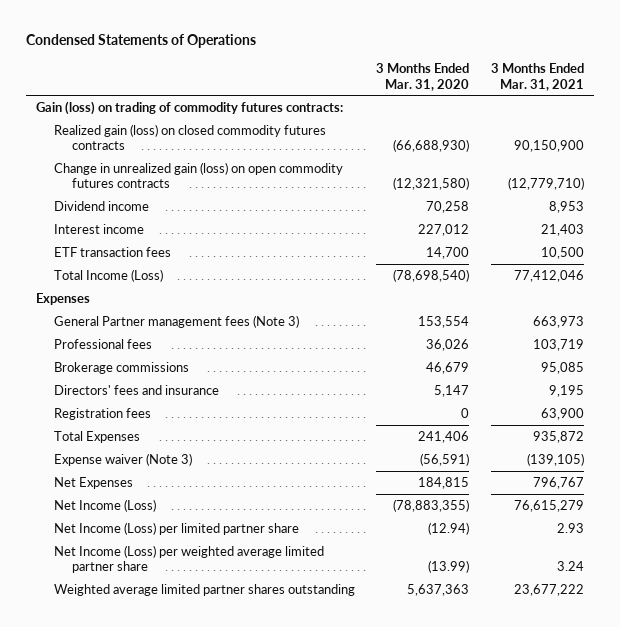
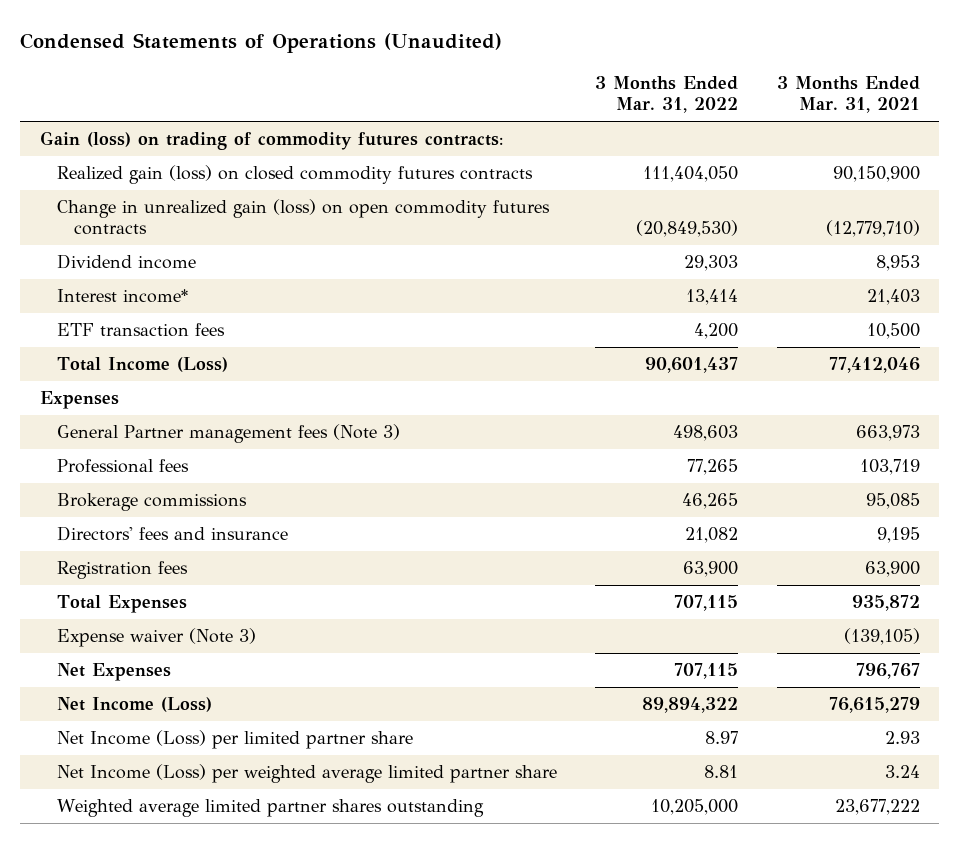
[25,33,256,48] Condensed Statements of Operations -> [20,33,503,54] Condensed Statements of Operations (Unaudited)
[376,62,470,91] 3 Months Ended Mar. 31, 2020 -> none
none -> [595,76,739,114] 3 Months Ended Mar. 31, 2022
[54,223,145,234] Interest income -> [56,289,188,304] Interest income*

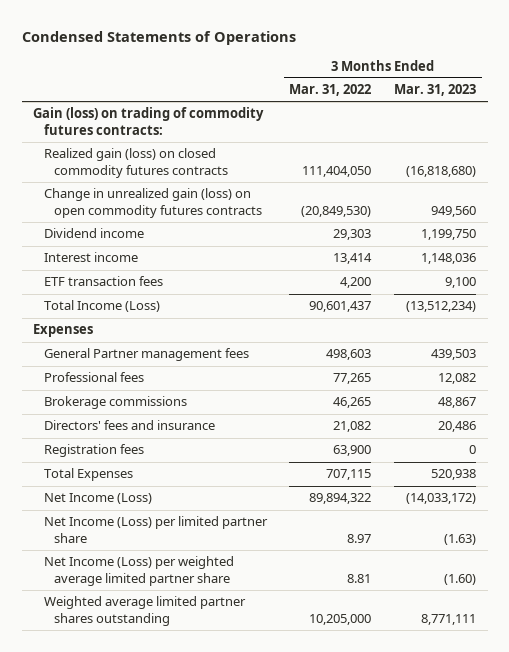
[20,33,503,54] Condensed Statements of Operations (Unaudited) -> [21,30,296,45] Condensed Statements of Operations
[776,76,920,114] 3 Months Ended Mar. 31, 2021 -> none
none -> [394,84,477,97] Mar. 31, 2023
[56,289,188,304] Interest income* -> [43,252,138,263] Interest income
[56,424,400,444] General Partner management fees (Note 3) -> [43,348,249,362] General Partner management fees
[56,628,256,648] Expense waiver (Note 3) -> none
[56,663,171,682] Net Expenses -> none

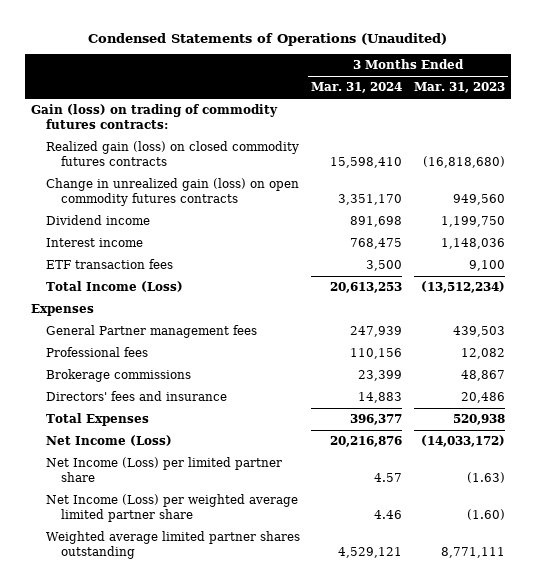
[21,30,296,45] Condensed Statements of Operations -> [87,32,447,46] Condensed Statements of Operations (Unaudited)
[289,84,372,97] Mar. 31, 2022 -> none
none -> [311,82,403,94] Mar. 31, 2024
[43,444,144,458] Registration fees -> none

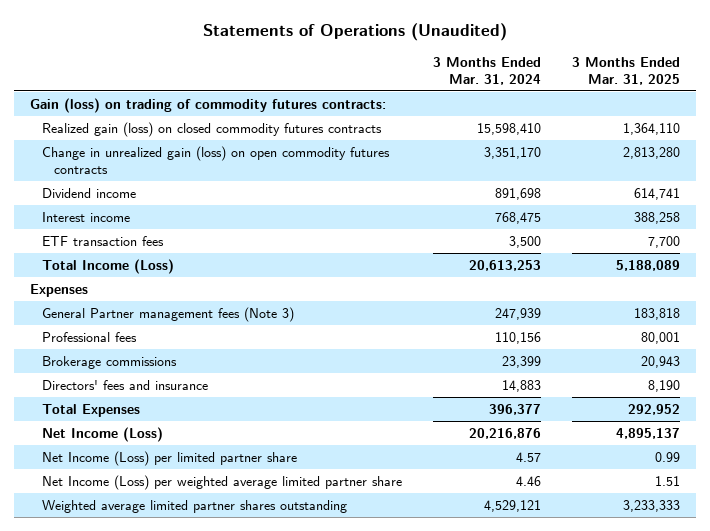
[87,32,447,46] Condensed Statements of Operations (Unaudited) -> [202,22,507,41] Statements of Operations (Unaudited)
[413,82,505,94] Mar. 31, 2023 -> none
none -> [572,56,681,85] 3 Months Ended Mar. 31, 2025
[45,325,257,339] General Partner management fees -> [41,306,294,322] General Partner management fees (Note 3)

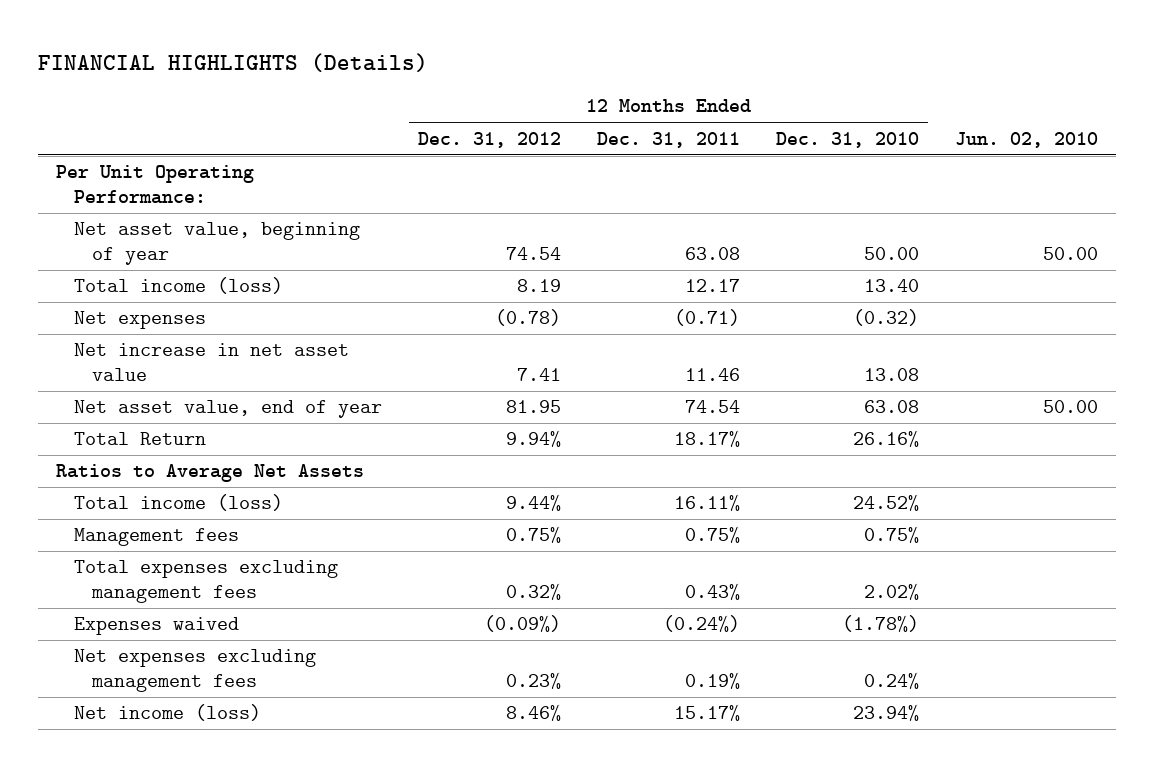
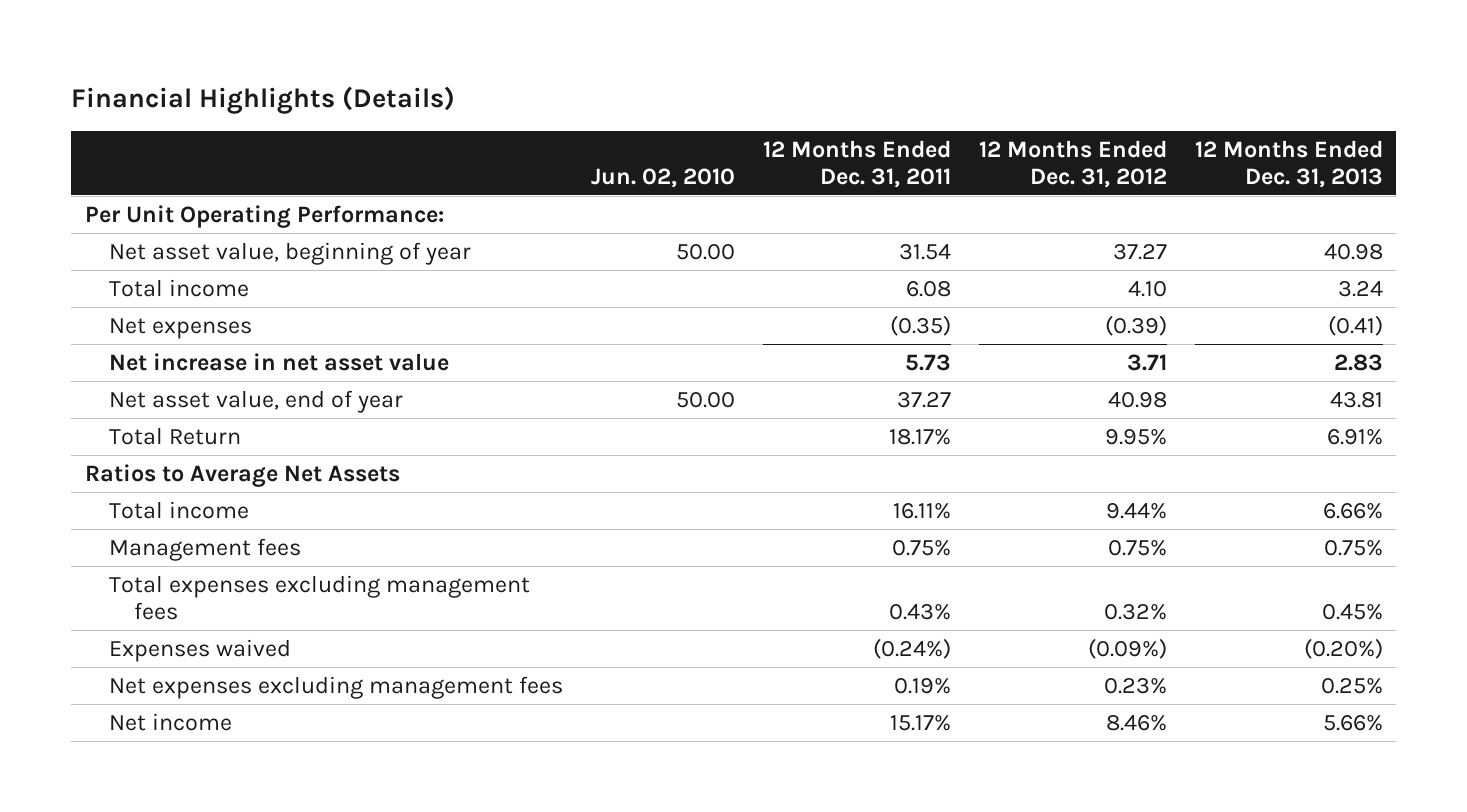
[38,52,429,72] FINANCIAL HIGHLIGHTS (Details) -> [70,86,455,115] Financial Highlights (Details)
[776,131,920,148] Dec. 31, 2010 -> none
none -> [1194,139,1383,188] 12 Months Ended Dec. 31, 2013
[506,246,562,260] 74.54 -> [1112,243,1167,260] 37.27
[685,246,741,260] 63.08 -> [898,243,951,260] 31.54
[74,277,284,295] Total income (loss) -> [109,278,250,297] Total income
[517,279,562,293] 8.19 -> [1127,280,1167,297] 4.10
[685,279,741,293] 12.17 -> [905,280,951,297] 6.08
[495,309,562,327] (0.78) -> [1104,314,1167,336] (0.39)
[674,309,741,327] (0.71) -> [889,314,951,336] (0.35)
[517,367,562,381] 7.41 -> [1126,353,1167,371] 3.71
[685,367,741,381] 11.46 -> [904,353,951,371] 5.73
[506,400,562,414] 81.95 -> [1107,391,1167,408] 40.98
[685,400,741,414] 74.54 -> [896,391,951,408] 37.27
[506,430,562,448] 9.94% -> [1104,428,1167,445] 9.95%
[74,494,284,512] Total income (loss) -> [109,500,250,519] Total income
[74,704,262,722] Net income (loss) -> [109,712,233,731] Net income

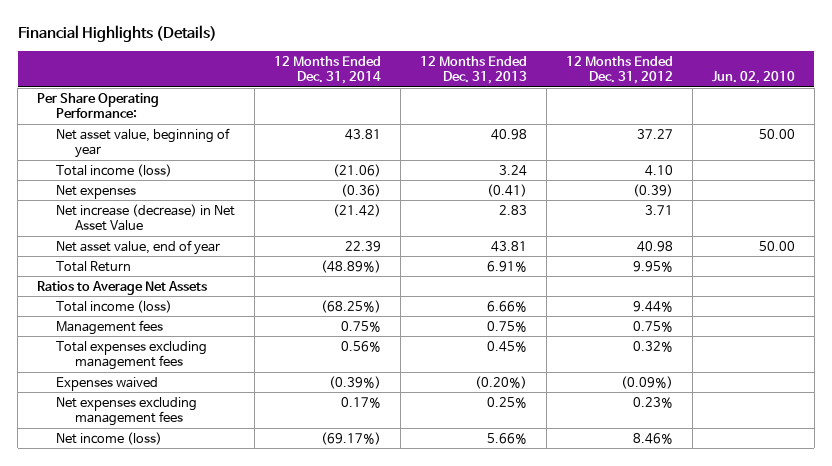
[762,139,951,188] 12 Months Ended Dec. 31, 2011 -> none
none -> [273,56,381,85] 12 Months Ended Dec. 31, 2014
[84,204,444,228] Per Unit Operating Performance: -> [37,92,160,119] Per Share Operating Performance:
[109,278,250,297] Total income -> [56,163,173,177] Total income (loss)
[109,352,450,371] Net increase in net asset value -> [56,203,236,232] Net increase (decrease) in Net Asset Value
[109,500,250,519] Total income -> [56,299,173,313] Total income (loss)
[109,712,233,731] Net income -> [56,431,163,445] Net income (loss)

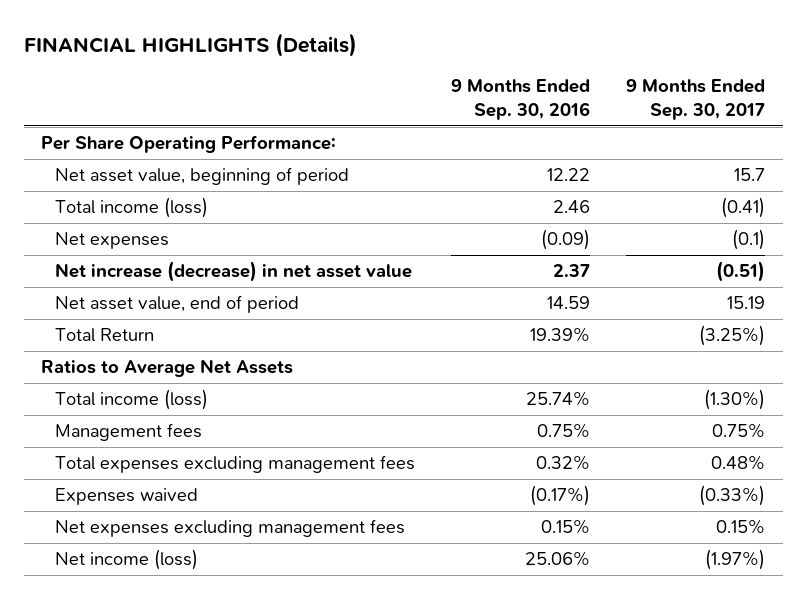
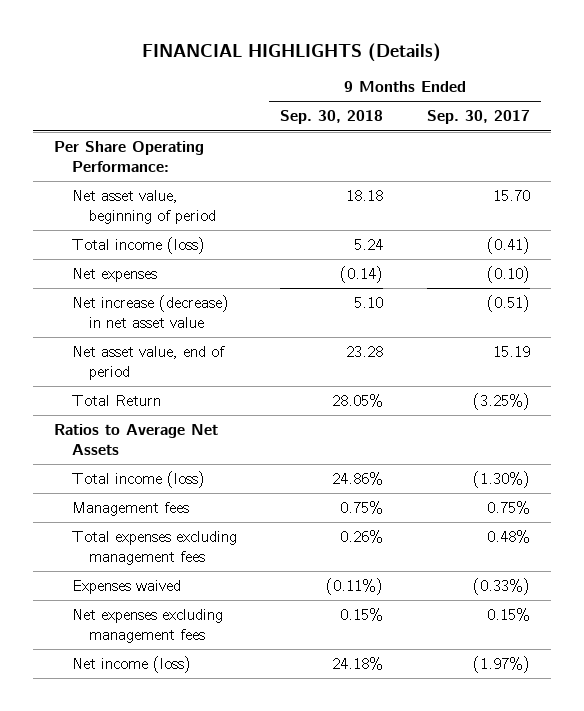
[451,79,591,121] 9 Months Ended Sep. 30, 2016 -> none
none -> [280,110,384,125] Sep. 30, 2018
[733,168,765,182] 15.7 -> [492,189,530,201] 15.70
[731,229,765,251] (0.1) -> [486,265,530,283] (0.10)

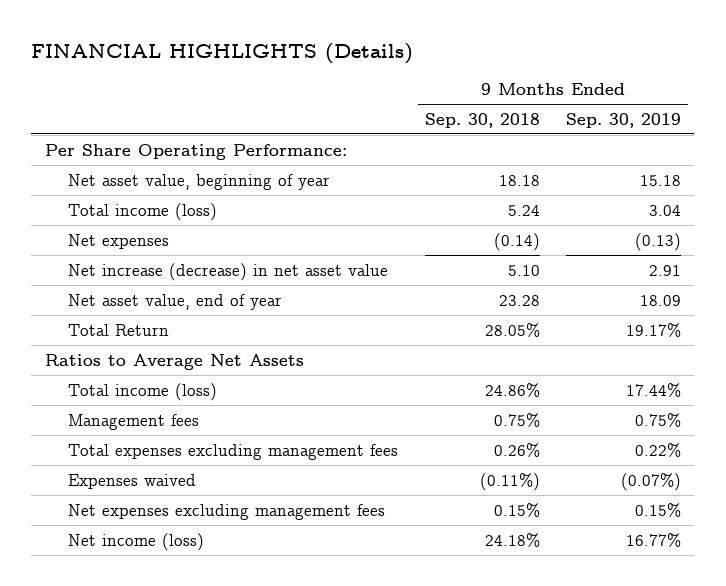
[426,110,530,125] Sep. 30, 2017 -> none
none -> [566,113,682,129] Sep. 30, 2019
[71,189,217,224] Net asset value, beginning of period -> [67,173,330,190] Net asset value, beginning of year
[71,345,225,380] Net asset value, end of period -> [67,293,282,310] Net asset value, end of year

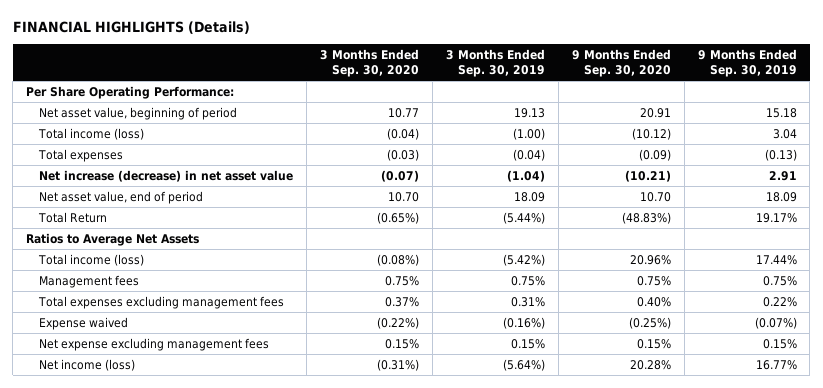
[424,113,540,129] Sep. 30, 2018 -> none
none -> [320,48,420,78] 3 Months Ended Sep. 30, 2020
none -> [445,48,545,78] 3 Months Ended Sep. 30, 2019
none -> [571,48,671,78] 9 Months Ended Sep. 30, 2020
[67,173,330,190] Net asset value, beginning of year -> [39,106,238,120] Net asset value, beginning of period
[67,233,169,249] Net expenses -> [38,148,124,162] Total expenses
[67,293,282,310] Net asset value, end of year -> [39,190,204,204] Net asset value, end of period
[67,473,196,489] Expenses waived -> [39,316,129,330] Expense waived
[67,503,385,520] Net expenses excluding management fees -> [39,337,270,351] Net expense excluding management fees

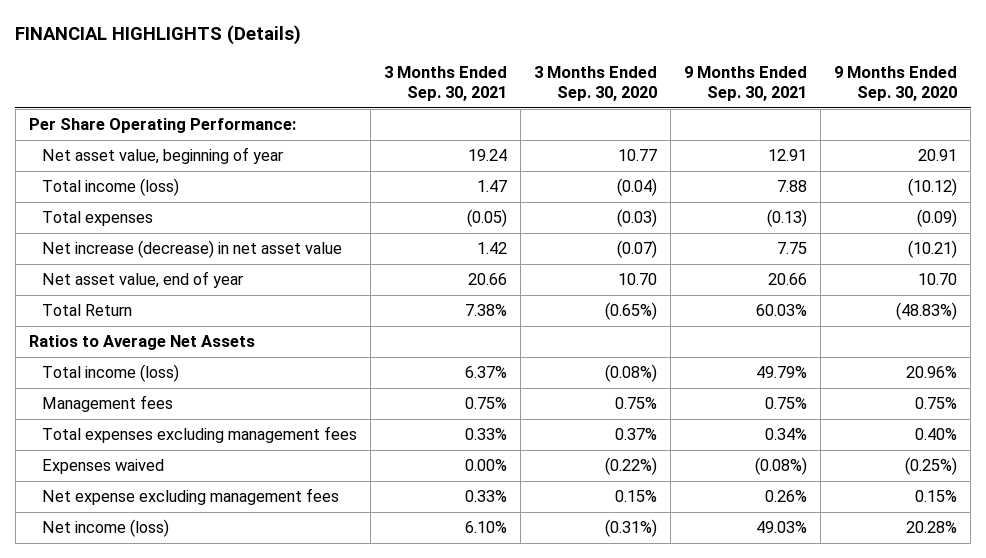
[445,48,545,78] 3 Months Ended Sep. 30, 2019 -> none
[697,48,797,78] 9 Months Ended Sep. 30, 2019 -> none
none -> [384,65,508,102] 3 Months Ended Sep. 30, 2021
none -> [684,65,808,102] 9 Months Ended Sep. 30, 2021
[39,106,238,120] Net asset value, beginning of period -> [42,147,284,165] Net asset value, beginning of year
[39,190,204,204] Net asset value, end of period -> [42,271,244,289] Net asset value, end of year
[39,316,129,330] Expense waived -> [42,459,165,475] Expenses waived

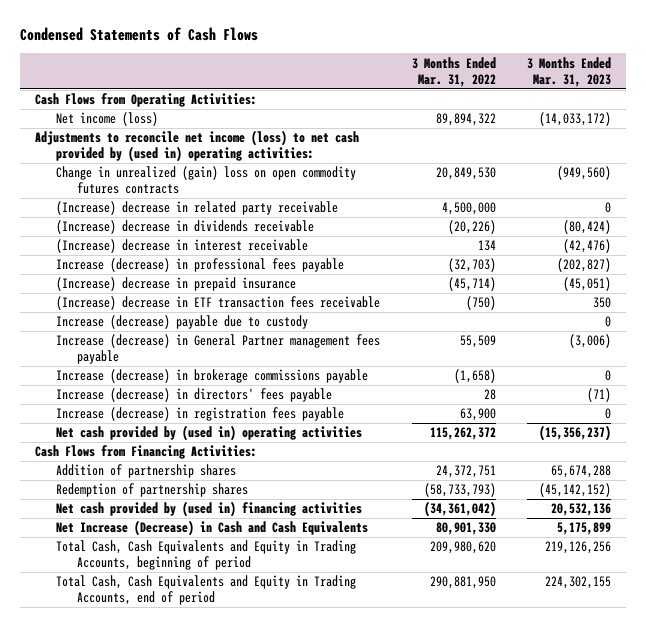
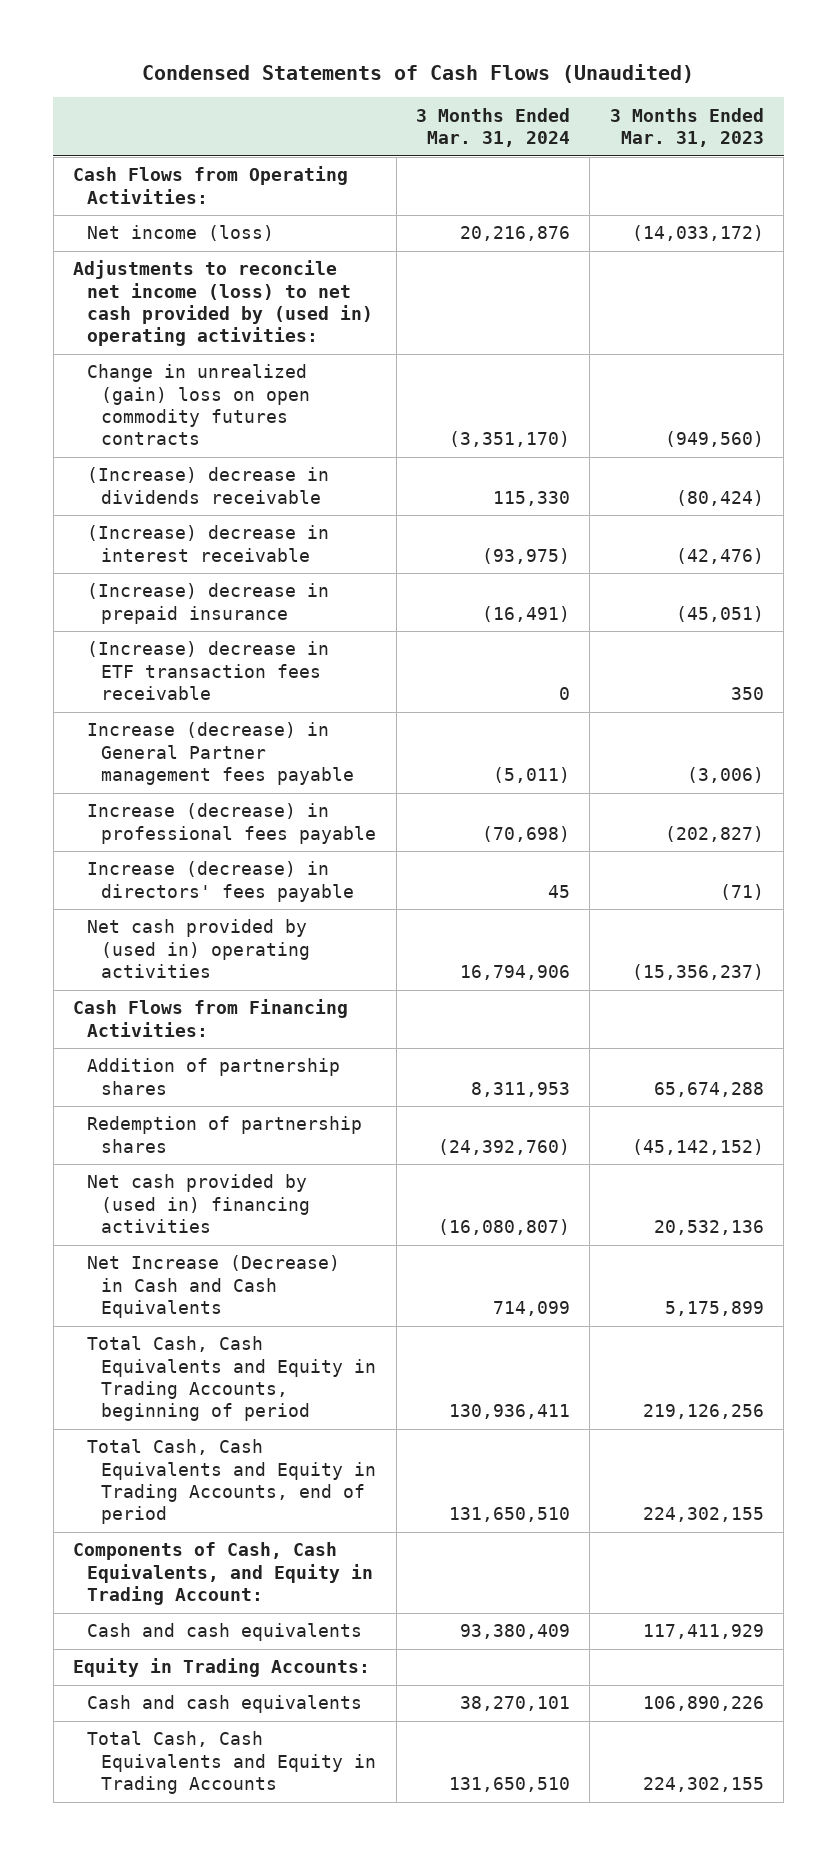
[19,27,258,42] Condensed Statements of Cash Flows -> [142,64,695,84] Condensed Statements of Cash Flows (Unaudited)
[411,56,496,87] 3 Months Ended Mar. 31, 2022 -> none
none -> [416,107,571,148] 3 Months Ended Mar. 31, 2024
[56,201,339,216] (Increase) decrease in related party receivable -> none
[56,315,309,330] Increase (decrease) payable due to custody -> none
[56,369,369,384] Increase (decrease) in brokerage commissions payable -> none
[56,258,345,273] Increase (decrease) in professional fees payable -> [87,803,377,844] Increase (decrease) in professional fees payable
[56,407,345,422] Increase (decrease) in registration fees payable -> none
none -> [72,1542,374,1606] Components of Cash, Cash Equivalents, and Equity in Trading Account:
none -> [87,1623,363,1642] Cash and cash equivalents
none -> [72,1658,370,1678] Equity in Trading Accounts:
none -> [87,1695,363,1714] Cash and cash equivalents
none -> [87,1731,377,1795] Total Cash, Cash Equivalents and Equity in Trading Accounts

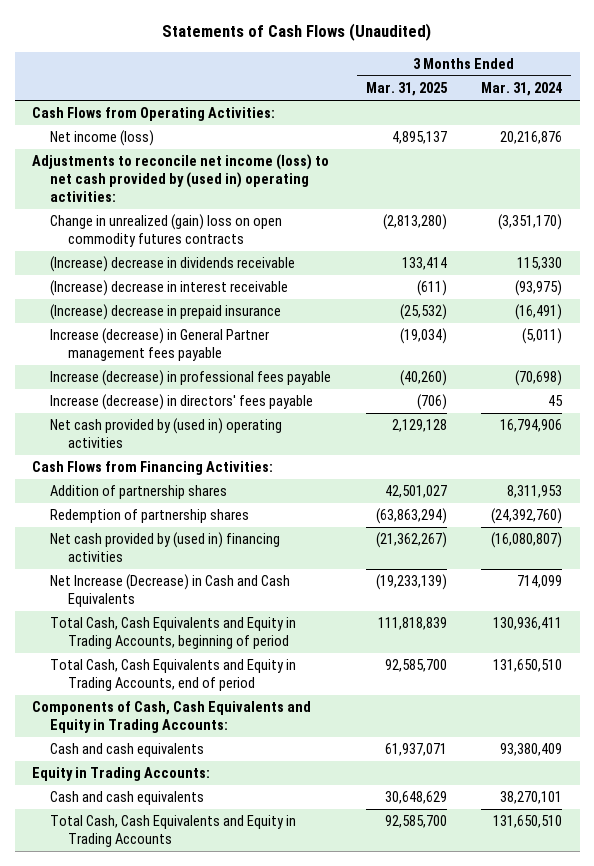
[142,64,695,84] Condensed Statements of Cash Flows (Unaudited) -> [162,23,432,42] Statements of Cash Flows (Unaudited)
[609,107,764,148] 3 Months Ended Mar. 31, 2023 -> none
none -> [365,82,448,97] Mar. 31, 2025
[87,641,330,701] (Increase) decrease in ETF transaction fees receivable -> none
[72,1542,374,1606] Components of Cash, Cash Equivalents, and Equity in Trading Account: -> [31,701,311,734] Components of Cash, Cash Equivalents and Equity in Trading Accounts:

